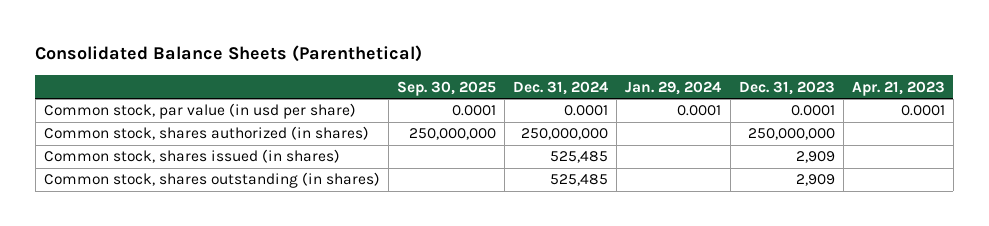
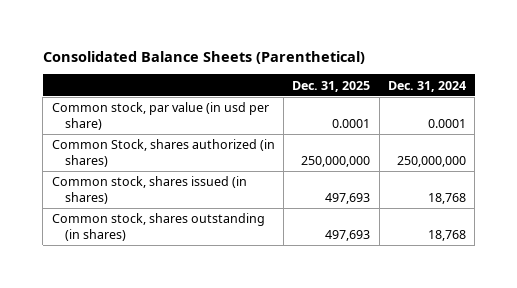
[397,80,497,96] Sep. 30, 2025 -> none
[625,80,722,95] Jan. 29, 2024 -> none
[738,80,835,95] Dec. 31, 2023 -> none
[851,80,945,96] Apr. 21, 2023 -> none
none -> [292,80,371,92] Dec. 31, 2025
[43,126,369,141] Common stock, shares authorized (in shares) -> [51,139,275,168] Common Stock, shares authorized (in shares)
[550,151,609,164] 525,485 -> [427,193,466,205] 18,768
[550,174,609,187] 525,485 -> [427,230,466,242] 18,768

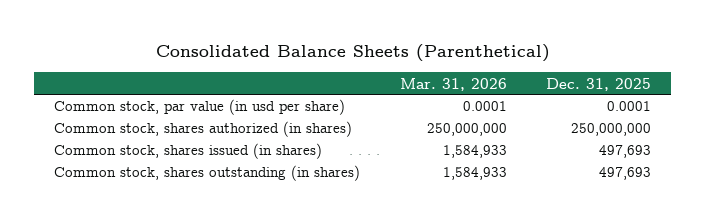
[387,80,466,92] Dec. 31, 2024 -> none
none -> [399,77,507,91] Mar. 31, 2026
[51,139,275,168] Common Stock, shares authorized (in shares) -> [54,121,353,138] Common stock, shares authorized (in shares)

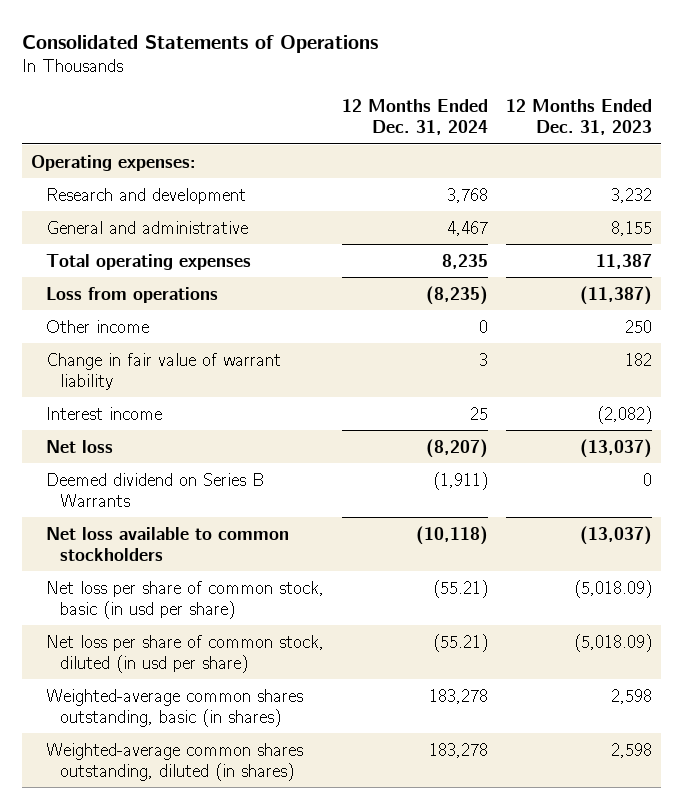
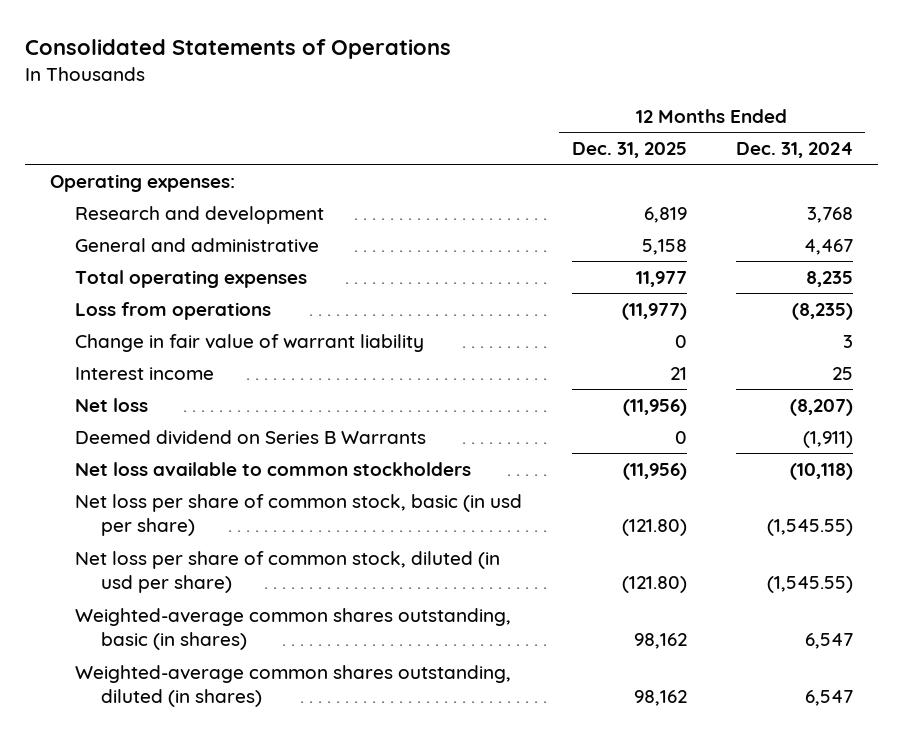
[505,99,652,136] 12 Months Ended Dec. 31, 2023 -> none
none -> [571,142,687,159] Dec. 31, 2025
[45,319,149,333] Other income -> none
[432,579,488,598] (55.21) -> [767,519,854,537] (1,545.55)
[432,633,488,652] (55.21) -> [767,576,854,594] (1,545.55)
[428,688,488,704] 183,278 -> [805,633,854,650] 6,547
[428,742,488,758] 183,278 -> [805,690,854,707] 6,547

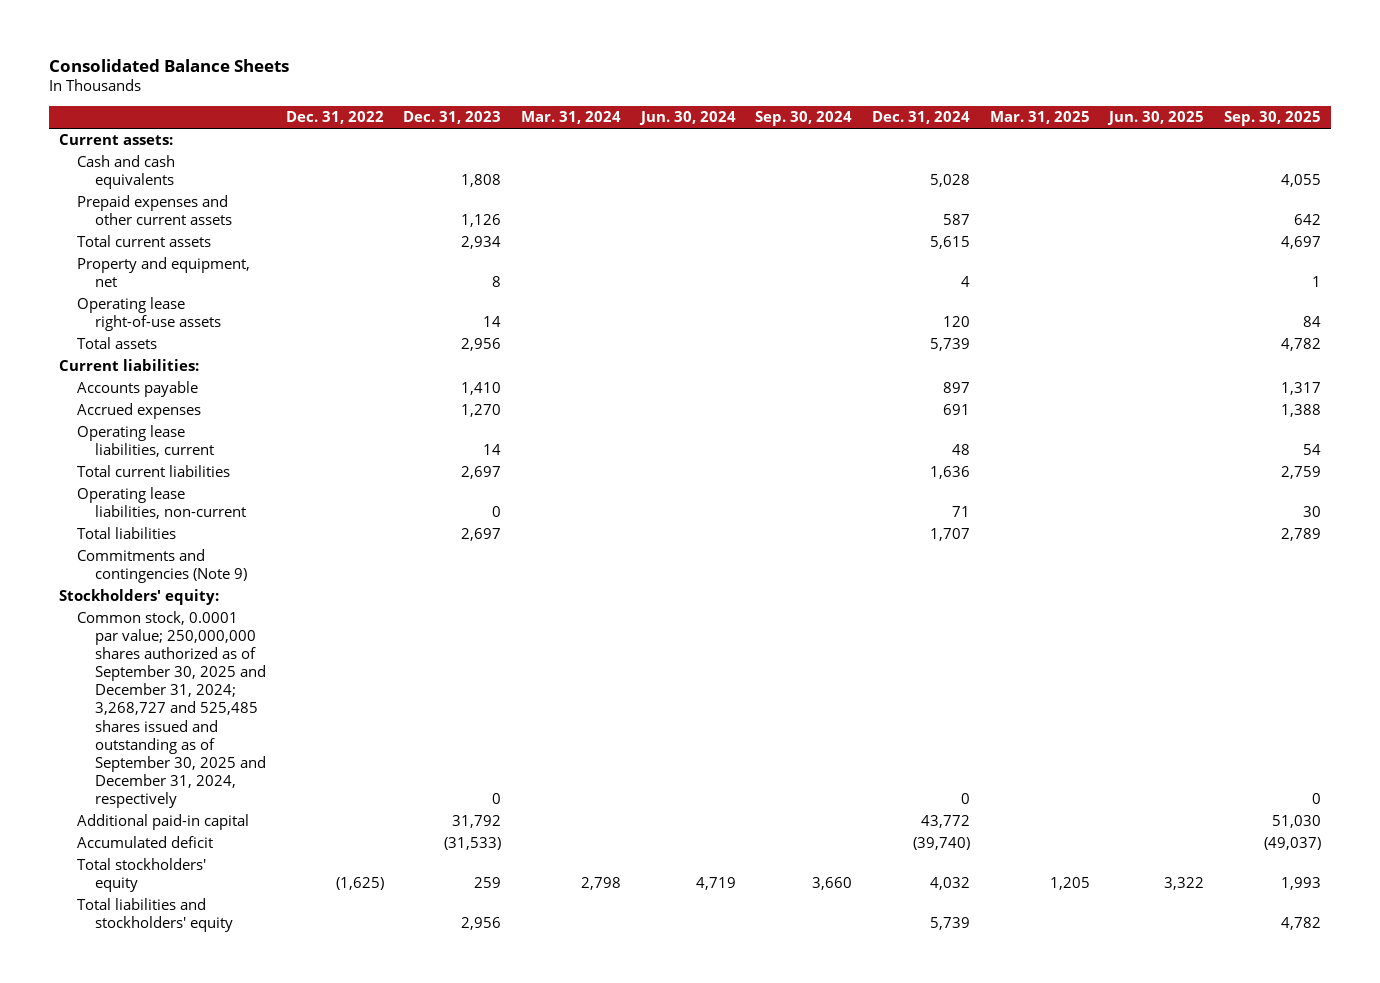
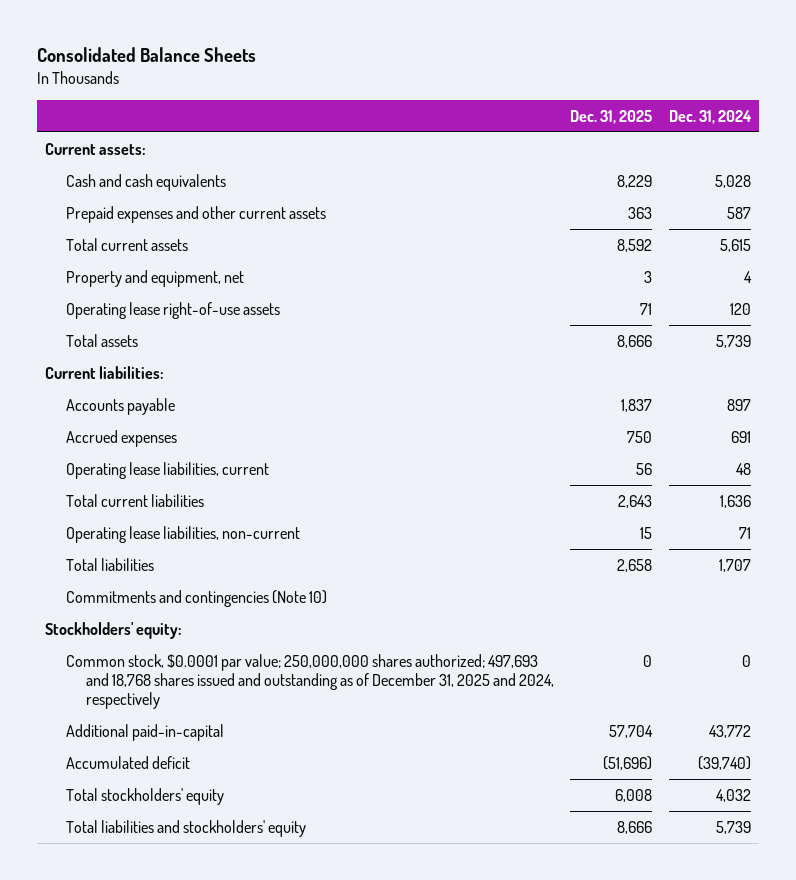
[285,111,384,125] Dec. 31, 2022 -> none
[403,111,502,125] Dec. 31, 2023 -> none
[520,111,621,125] Mar. 31, 2024 -> none
[638,111,736,126] Jun. 30, 2024 -> none
[755,111,853,127] Sep. 30, 2024 -> none
[989,111,1090,125] Mar. 31, 2025 -> none
[1107,111,1205,126] Jun. 30, 2025 -> none
[1224,111,1322,127] Sep. 30, 2025 -> none
none -> [570,109,653,124] Dec. 31, 2025
[76,549,247,584] Commitments and contingencies (Note 9) -> [65,589,327,607] Commitments and contingencies (Note 10)
[76,611,266,808] Common stock, 0.0001 par value; 250,000,000 shares authorized as of September 30, 2025 and December 31, 2024; 3,268,727 and 525,485 shares issued and outstanding as of September 30, 2025 and December 31, 2024, respectively -> [65,653,554,710] Common stock, $0.0001 par value; 250,000,000 shares authorized; 497,693 and 18,768 shares issued and outstanding as of December 31, 2025 and 2024, respectively
[76,814,249,831] Additional paid-in capital -> [65,723,224,741] Additional paid-in-capital

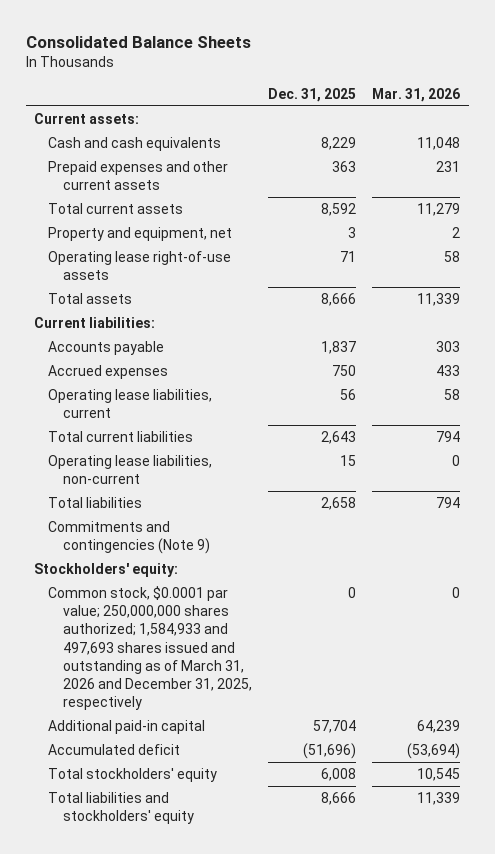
[668,109,752,124] Dec. 31, 2024 -> none
none -> [372,87,461,102] Mar. 31, 2026
[65,589,327,607] Commitments and contingencies (Note 10) -> [48,521,210,555] Commitments and contingencies (Note 9)
[65,653,554,710] Common stock, $0.0001 par value; 250,000,000 shares authorized; 497,693 and 18,768 shares issued and outstanding as of December 31, 2025 and 2024, respectively -> [48,586,252,710] Common stock, $0.0001 par value; 250,000,000 shares authorized; 1,584,933 and 497,693 shares issued and outstanding as of March 31, 2026 and December 31, 2025, respectively
[65,723,224,741] Additional paid-in-capital -> [48,720,206,735] Additional paid-in capital

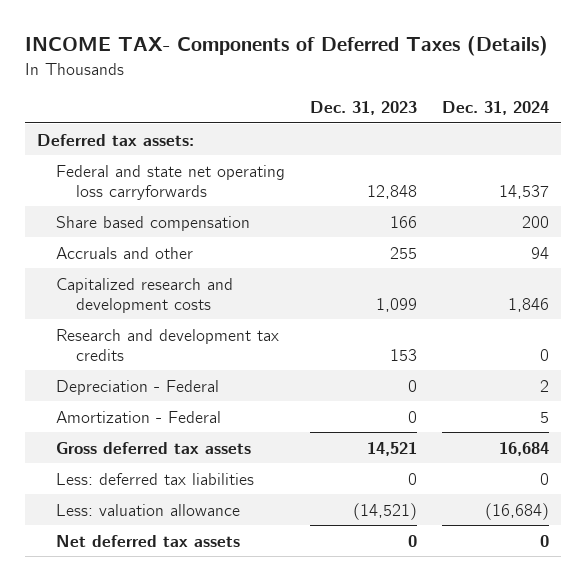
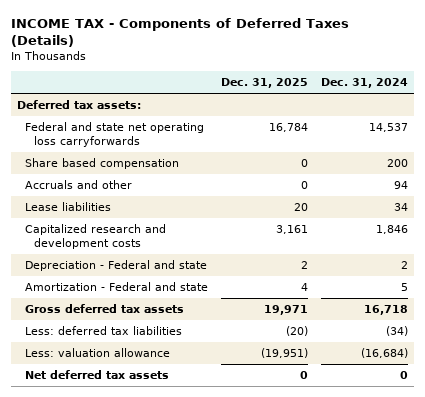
[24,36,548,57] INCOME TAX- Components of Deferred Taxes (Details) -> [11,18,350,48] INCOME TAX - Components of Deferred Taxes (Details)
[309,101,417,116] Dec. 31, 2023 -> none
none -> [221,78,309,89] Dec. 31, 2025
none -> [25,201,112,211] Lease liabilities
[56,328,280,361] Research and development tax credits -> none
[56,379,220,395] Depreciation - Federal -> [25,259,208,271] Depreciation - Federal and state
[56,410,222,423] Amortization - Federal -> [25,281,209,291] Amortization - Federal and state
[498,441,549,456] 16,684 -> [363,304,408,315] 16,718
[539,472,549,485] 0 -> [385,325,408,336] (34)

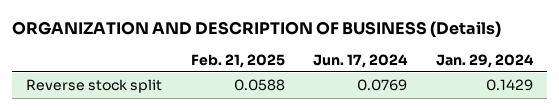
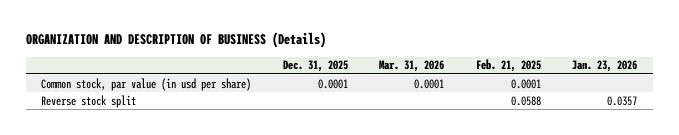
[313,53,409,68] Jun. 17, 2024 -> none
[435,53,534,68] Jan. 29, 2024 -> none
none -> [282,60,348,73] Dec. 31, 2025
none -> [379,60,445,73] Mar. 31, 2026
none -> [572,60,638,73] Jan. 23, 2026
none -> [41,77,252,91] Common stock, par value (in usd per share)

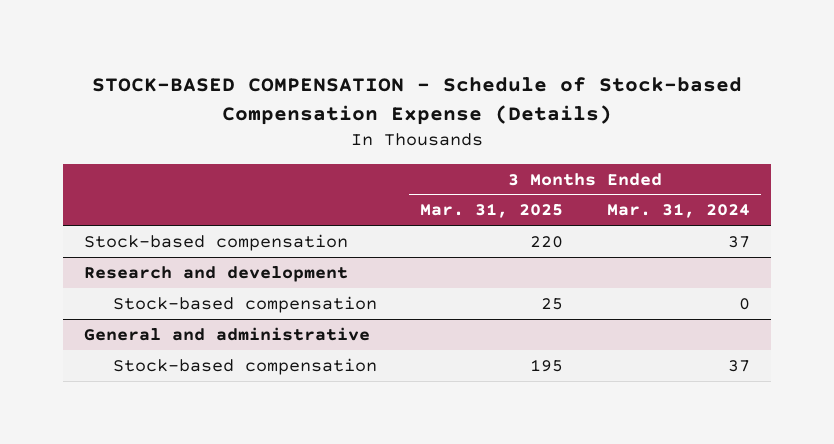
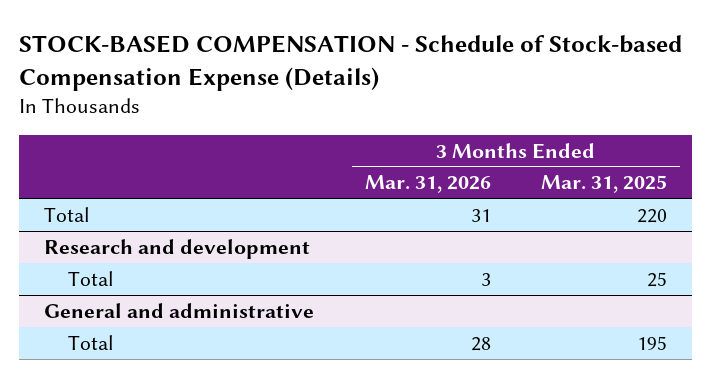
[606,203,750,219] Mar. 31, 2024 -> none
none -> [364,175,491,194] Mar. 31, 2026
[84,233,349,251] Stock-based compensation -> [44,206,90,222] Total
[112,295,377,313] Stock-based compensation -> [67,270,113,286] Total
[112,357,377,375] Stock-based compensation -> [67,334,113,350] Total

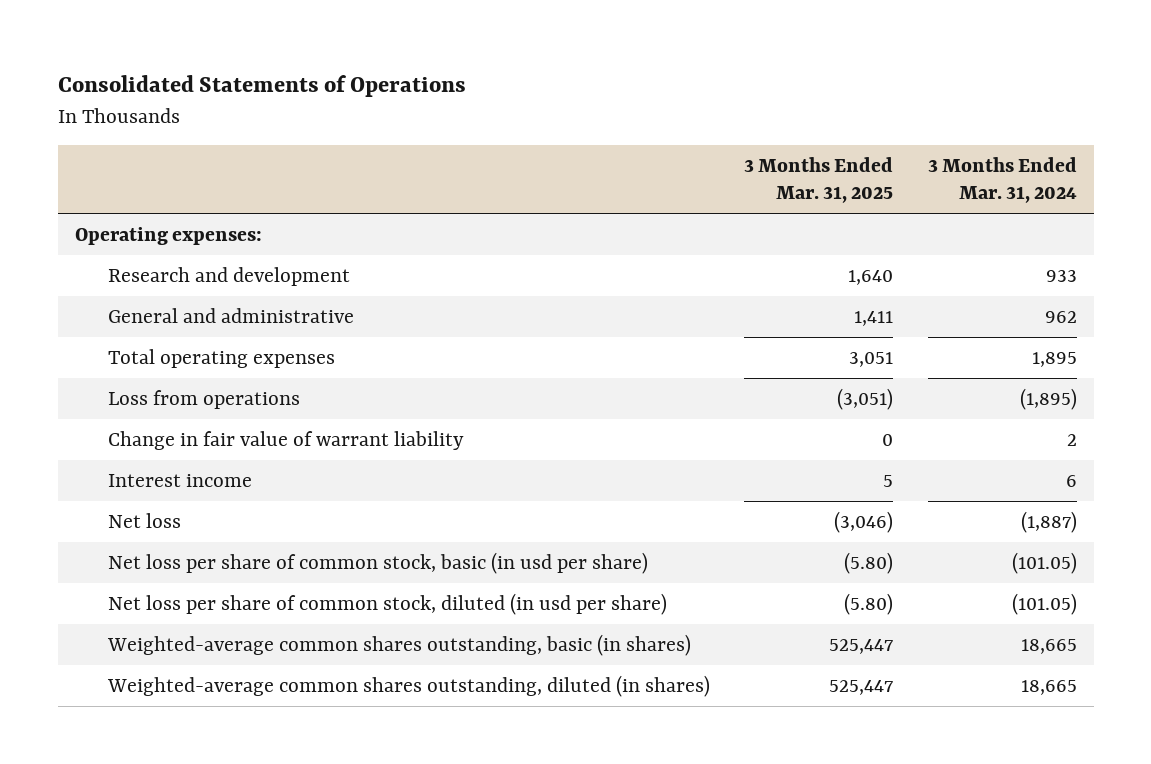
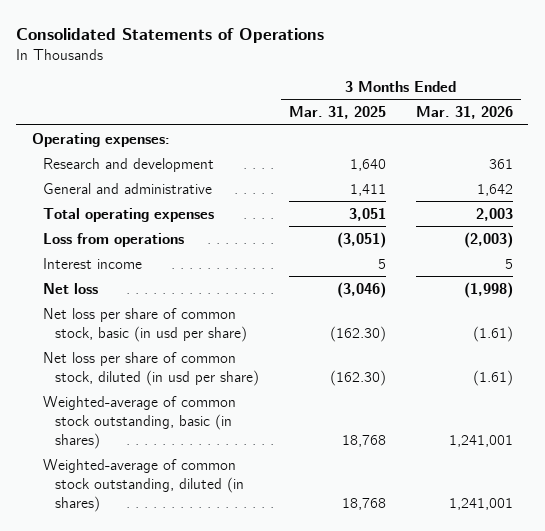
[927,156,1077,203] 3 Months Ended Mar. 31, 2024 -> none
none -> [416,106,514,120] Mar. 31, 2026
[107,431,464,451] Change in fair value of warrant liability -> none
[844,552,894,575] (5.80) -> [329,325,386,342] (162.30)
[844,593,894,616] (5.80) -> [329,369,386,386] (162.30)
[106,634,691,657] Weighted-average common shares outstanding, basic (in shares) -> [43,395,237,450] Weighted-average of common stock outstanding, basic (in shares)
[829,639,894,655] 525,447 -> [341,435,386,448] 18,768
[106,675,710,698] Weighted-average common shares outstanding, diluted (in shares) -> [43,458,244,513] Weighted-average of common stock outstanding, diluted (in shares)
[829,680,894,696] 525,447 -> [341,498,386,511] 18,768

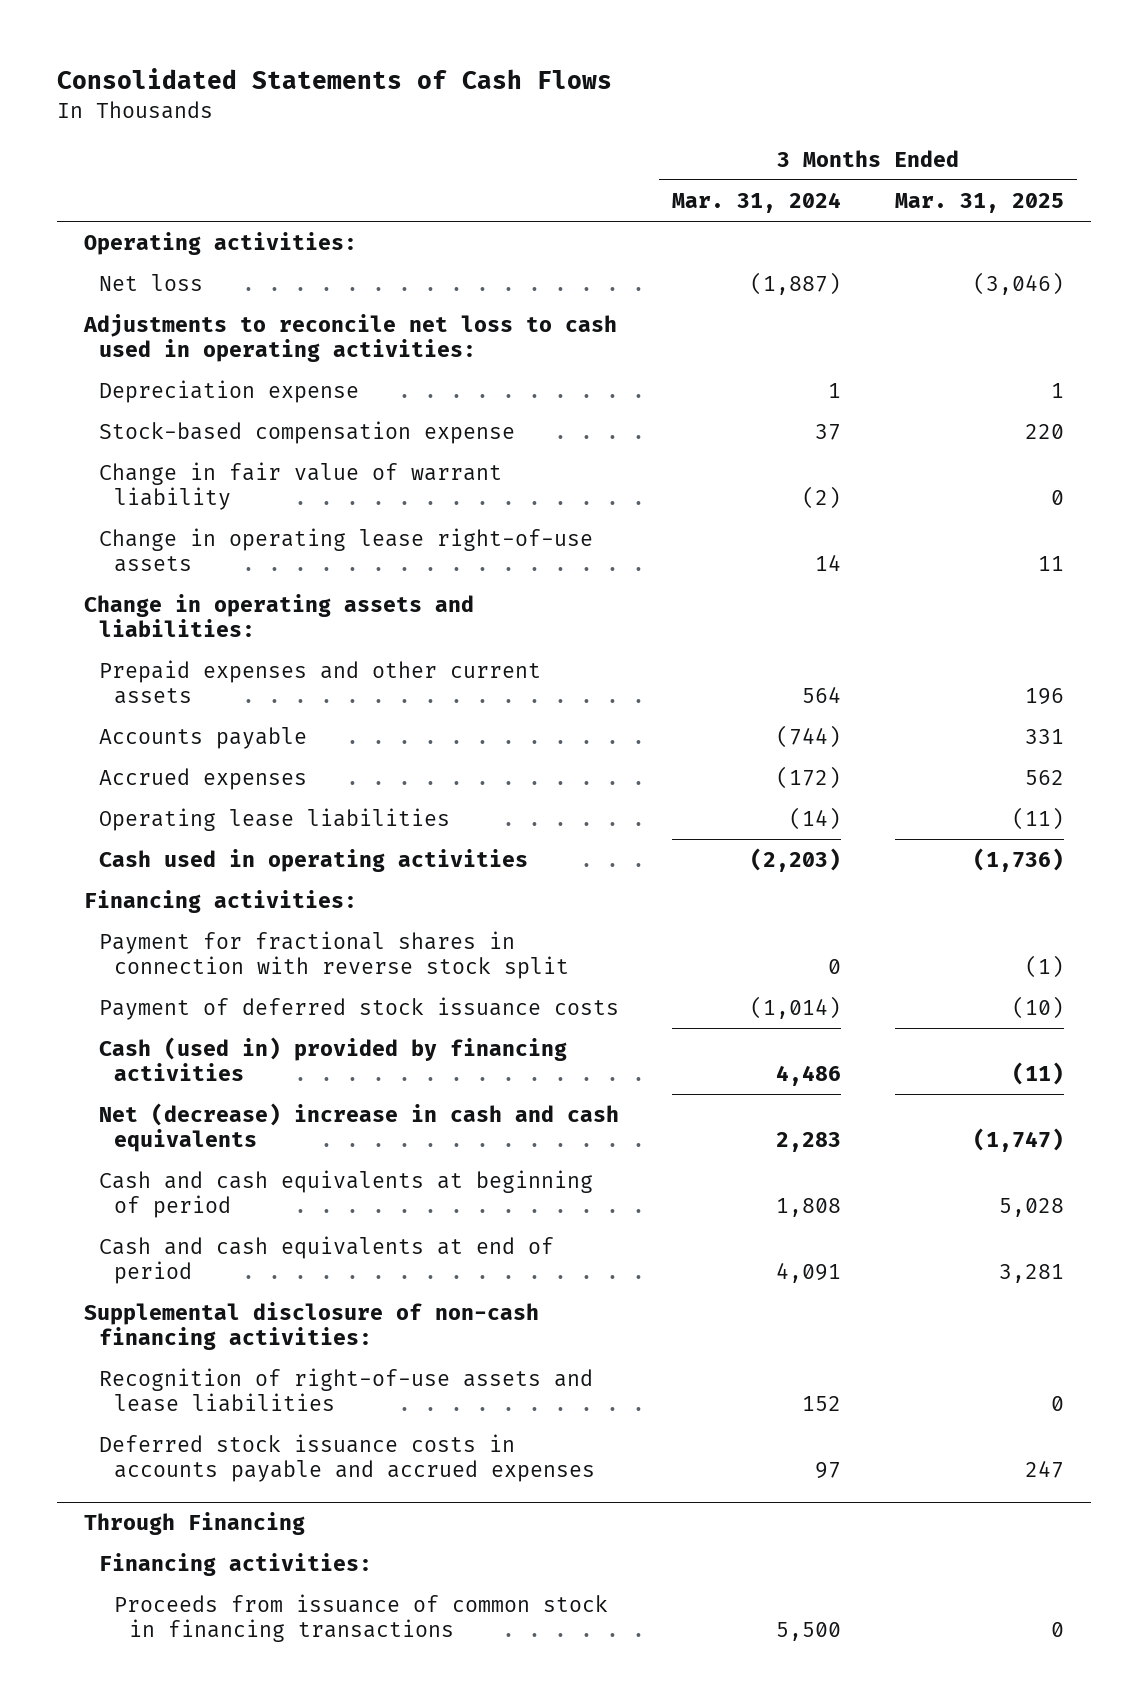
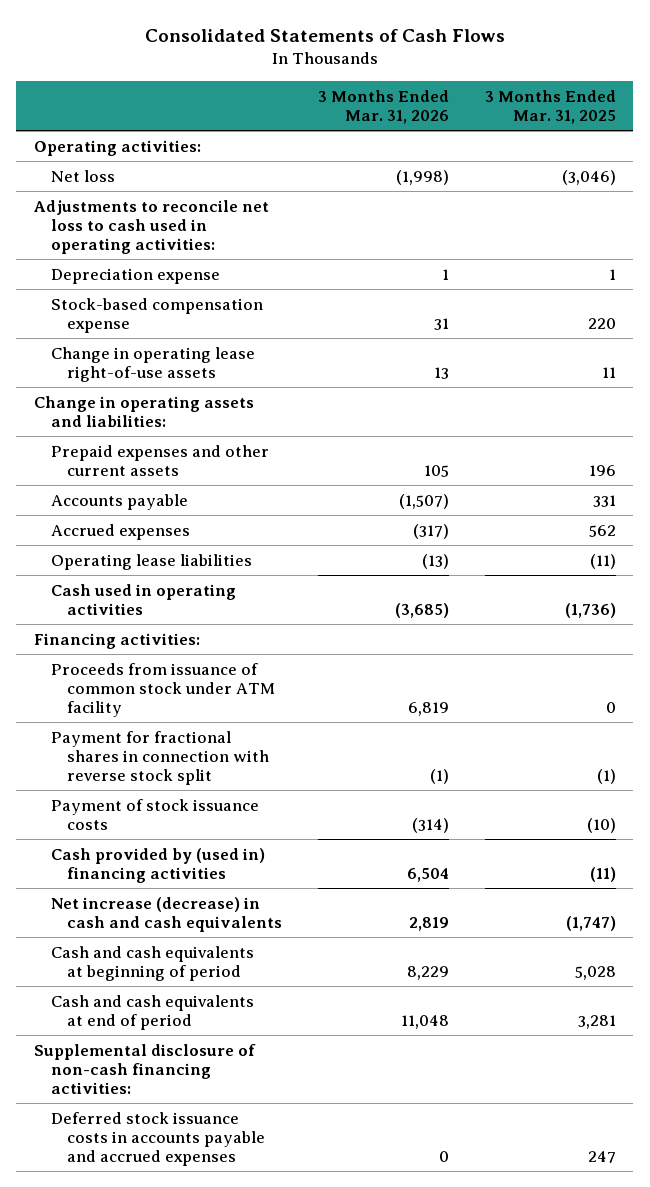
[672,191,842,213] Mar. 31, 2024 -> none
none -> [317,89,449,124] 3 Months Ended Mar. 31, 2026
[98,461,502,510] Change in fair value of warrant liability -> none
none -> [50,662,276,718] Proceeds from issuance of common stock under ATM facility
[98,996,619,1020] Payment of deferred stock issuance costs -> [50,798,259,830] Payment of stock issuance costs
[98,1036,567,1081] Cash (used in) provided by financing activities -> [50,847,265,883] Cash provided by (used in) financing activities
[98,1102,619,1152] Net (decrease) increase in cash and cash equivalents -> [50,896,283,932] Net increase (decrease) in cash and cash equivalents
[98,1367,593,1412] Recognition of right-of-use assets and lease liabilities -> none
[83,1512,305,1536] Through Financing -> none
[98,1552,372,1576] Financing activities: -> none
[113,1593,608,1642] Proceeds from issuance of common stock in financing transactions -> none

